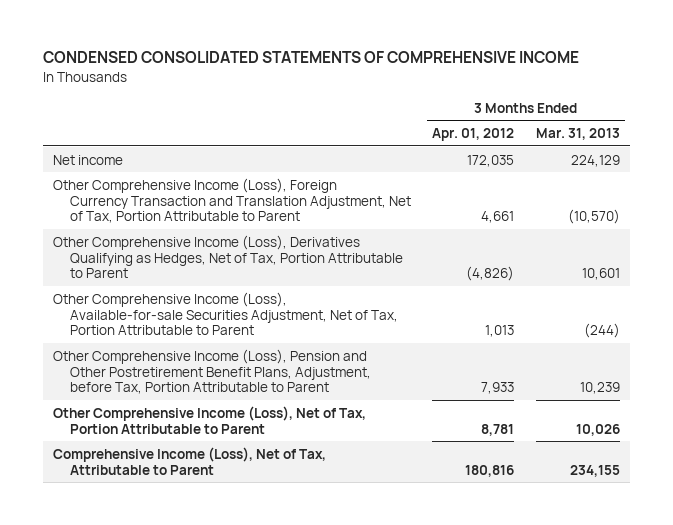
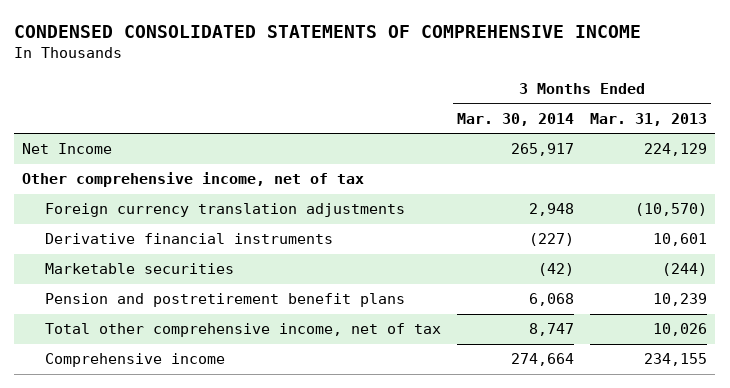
[432,128,515,142] Apr. 01, 2012 -> none
none -> [457,112,575,126] Mar. 30, 2014
[53,154,124,165] Net income -> [22,143,113,155] Net Income
none -> [22,172,365,188] Other comprehensive income, net of tax
[53,177,412,224] Other Comprehensive Income (Loss), Foreign Currency Transaction and Translation Adjustment, Net of Tax, Portion Attributable to Parent -> [45,203,406,218] Foreign currency translation adjustments
[53,234,404,279] Other Comprehensive Income (Loss), Derivatives Qualifying as Hedges, Net of Tax, Portion Attributable to Parent -> [45,233,334,245] Derivative financial instruments
[53,291,399,336] Other Comprehensive Income (Loss), Available-for-sale Securities Adjustment, Net of Tax, Portion Attributable to Parent -> [45,263,235,275] Marketable securities
[53,348,372,395] Other Comprehensive Income (Loss), Pension and Other Postretirement Benefit Plans, Adjustment, before Tax, Portion Attributable to Parent -> [45,293,406,308] Pension and postretirement benefit plans
[53,405,367,434] Other Comprehensive Income (Loss), Net of Tax, Portion Attributable to Parent -> [45,323,442,338] Total other comprehensive income, net of tax
[53,446,327,475] Comprehensive Income (Loss), Net of Tax, Attributable to Parent -> [45,353,226,368] Comprehensive income

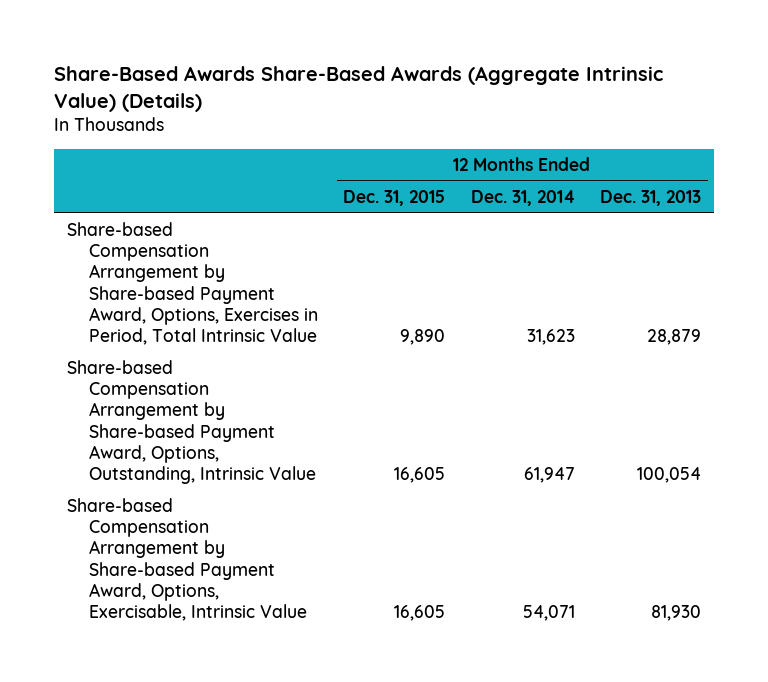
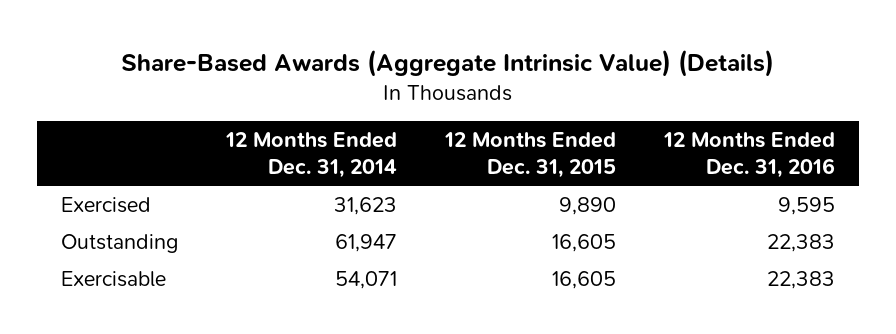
[53,65,663,112] Share-Based Awards Share-Based Awards (Aggregate Intrinsic Value) (Details) -> [120,48,774,77] Share-Based Awards (Aggregate Intrinsic Value) (Details)
[600,189,702,206] Dec. 31, 2013 -> none
none -> [662,131,835,178] 12 Months Ended Dec. 31, 2016
[66,222,318,345] Share-based Compensation Arrangement by Share-based Payment Award, Options, Exercises in Period, Total Intrinsic Value -> [61,196,152,213] Exercised
[66,360,316,484] Share-based Compensation Arrangement by Share-based Payment Award, Options, Outstanding, Intrinsic Value -> [61,233,179,253] Outstanding
[66,498,307,621] Share-based Compensation Arrangement by Share-based Payment Award, Options, Exercisable, Intrinsic Value -> [61,270,167,287] Exercisable

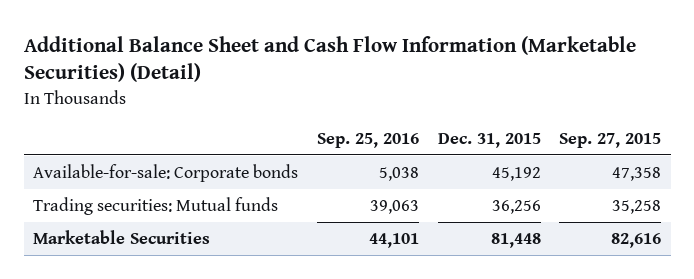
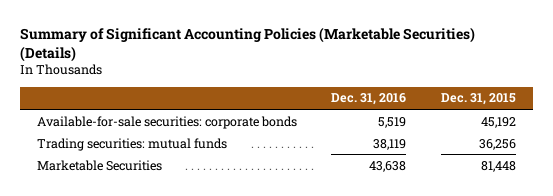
[23,35,636,83] Additional Balance Sheet and Cash Flow Information (Marketable Securities) (Detail) -> [19,26,475,62] Summary of Significant Accounting Policies (Marketable Securities) (Details)
[316,132,419,148] Sep. 25, 2016 -> none
[559,132,662,148] Sep. 27, 2015 -> none
none -> [331,93,407,106] Dec. 31, 2016
[33,164,299,183] Available-for-sale: Corporate bonds -> [37,115,298,129] Available-for-sale securities: corporate bonds
[33,197,279,216] Trading securities: Mutual funds -> [37,137,228,151] Trading securities: mutual funds

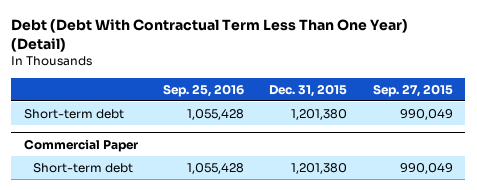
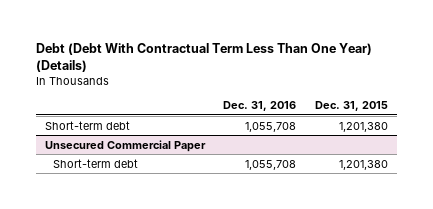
[11,19,409,53] Debt (Debt With Contractual Term Less Than One Year) (Detail) -> [35,42,372,72] Debt (Debt With Contractual Term Less Than One Year) (Details)
[163,83,245,97] Sep. 25, 2016 -> none
[372,83,453,97] Sep. 27, 2015 -> none
none -> [223,101,297,112] Dec. 31, 2016
[24,138,139,152] Commercial Paper -> [44,139,206,152] Unsecured Commercial Paper

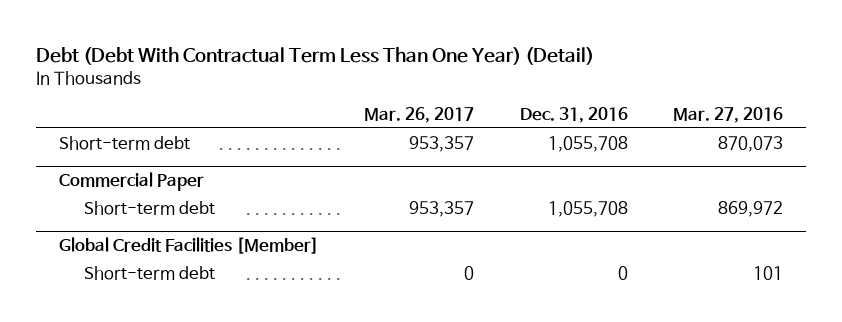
[35,42,372,72] Debt (Debt With Contractual Term Less Than One Year) (Details) -> [35,46,594,65] Debt (Debt With Contractual Term Less Than One Year) (Detail)
[314,101,388,112] Dec. 31, 2015 -> none
none -> [364,107,475,124] Mar. 26, 2017
none -> [673,107,784,124] Mar. 27, 2016
[44,139,206,152] Unsecured Commercial Paper -> [58,172,204,192] Commercial Paper
none -> [58,237,319,255] Global Credit Facilities [Member]
none -> [84,265,216,280] Short-term debt

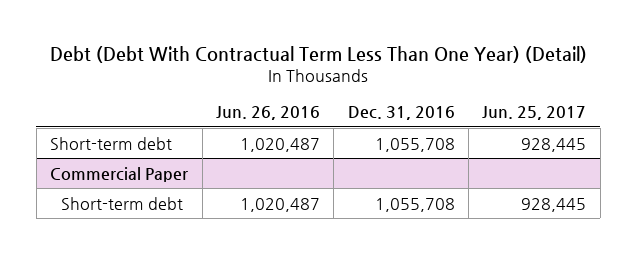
[364,107,475,124] Mar. 26, 2017 -> none
[673,107,784,124] Mar. 27, 2016 -> none
none -> [215,106,320,121] Jun. 26, 2016
none -> [482,106,587,121] Jun. 25, 2017
[58,237,319,255] Global Credit Facilities [Member] -> none
[84,265,216,280] Short-term debt -> none

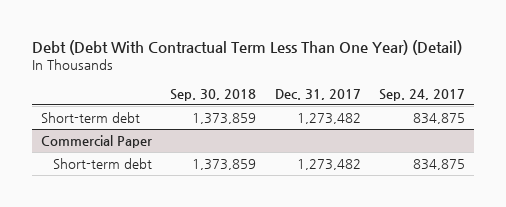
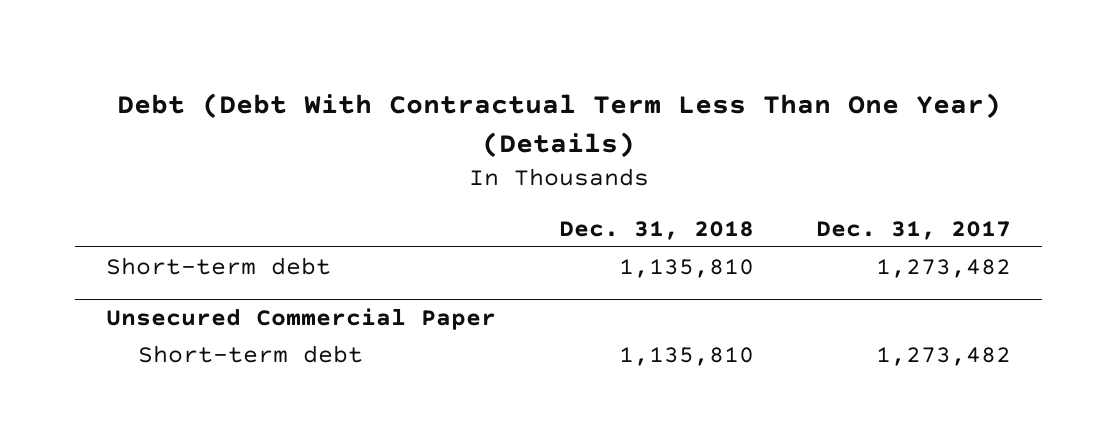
[31,39,462,55] Debt (Debt With Contractual Term Less Than One Year) (Detail) -> [116,93,1001,158] Debt (Debt With Contractual Term Less Than One Year) (Details)
[170,88,257,101] Sep. 30, 2018 -> none
[378,88,465,101] Sep. 24, 2017 -> none
none -> [558,220,754,240] Dec. 31, 2018
[40,134,152,148] Commercial Paper -> [106,308,497,331] Unsecured Commercial Paper

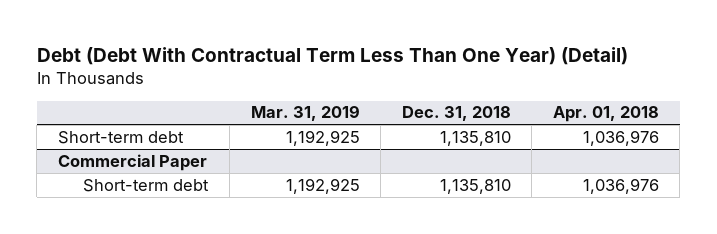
[116,93,1001,158] Debt (Debt With Contractual Term Less Than One Year) (Details) -> [36,47,628,66] Debt (Debt With Contractual Term Less Than One Year) (Detail)
[816,220,1012,240] Dec. 31, 2017 -> none
none -> [250,105,360,122] Mar. 31, 2019
none -> [552,106,659,123] Apr. 01, 2018
[106,308,497,331] Unsecured Commercial Paper -> [57,153,207,171] Commercial Paper

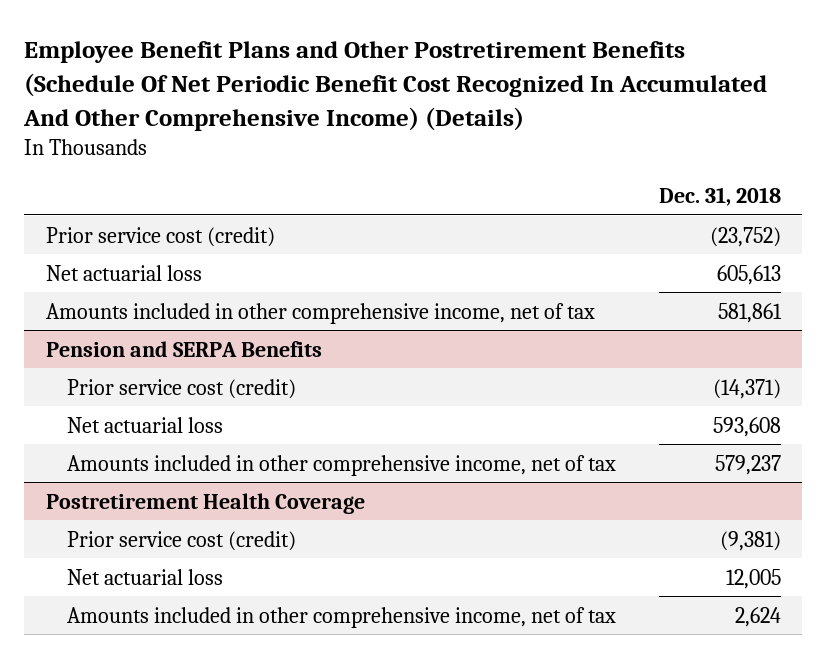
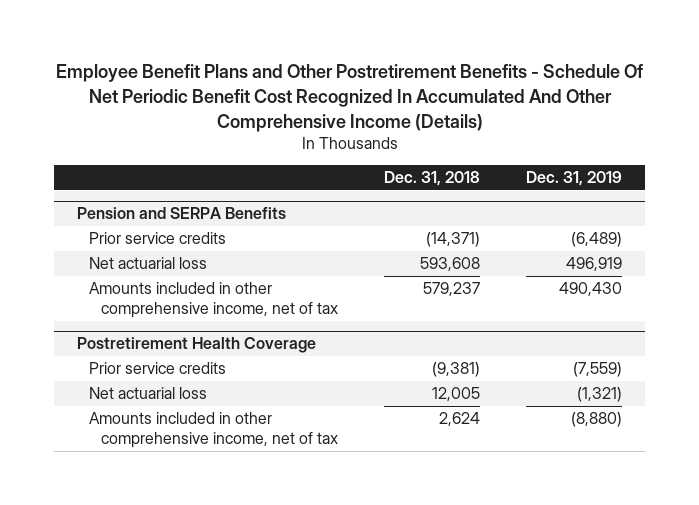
[23,41,768,131] Employee Benefit Plans and Other Postretirement Benefits (Schedule Of Net Periodic Benefit Cost Recognized In Accumulated And Other Comprehensive Income) (Details) -> [55,64,643,132] Employee Benefit Plans and Other Postretirement Benefits - Schedule Of Net Periodic Benefit Cost Recognized In Accumulated And Other Comprehensive Income (Details)
none -> [526,171,623,187] Dec. 31, 2019
[45,226,275,247] Prior service cost (credit) -> none
[45,264,202,281] Net actuarial loss -> none
[45,302,595,324] Amounts included in other comprehensive income, net of tax -> none
[67,378,297,399] Prior service cost (credit) -> [88,232,226,245] Prior service credits
[67,530,297,551] Prior service cost (credit) -> [88,362,226,375] Prior service credits

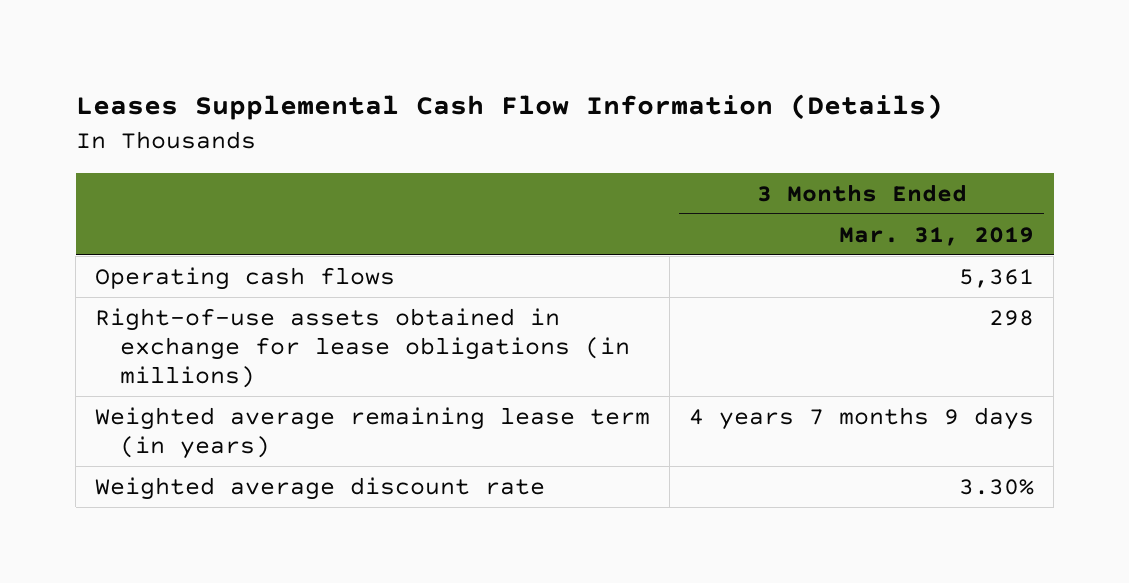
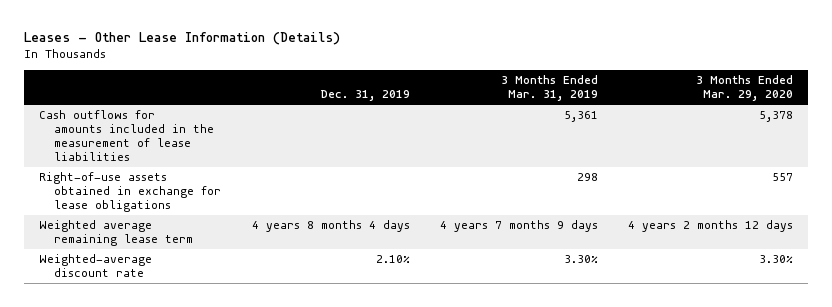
[75,94,943,121] Leases Supplemental Cash Flow Information (Details) -> [24,32,341,46] Leases - Other Lease Information (Details)
none -> [320,90,410,102] Dec. 31, 2019
none -> [696,75,794,102] 3 Months Ended Mar. 29, 2020
[95,266,396,290] Operating cash flows -> [39,110,215,161] Cash outflows for amounts included in the measurement of lease liabilities
[95,307,631,389] Right-of-use assets obtained in exchange for lease obligations (in millions) -> [39,172,222,213] Right-of-use assets obtained in exchange for lease obligations
[95,406,651,460] Weighted average remaining lease term (in years) -> [39,220,194,247] Weighted average remaining lease term
[95,476,546,500] Weighted average discount rate -> [39,254,153,278] Weighted-average discount rate

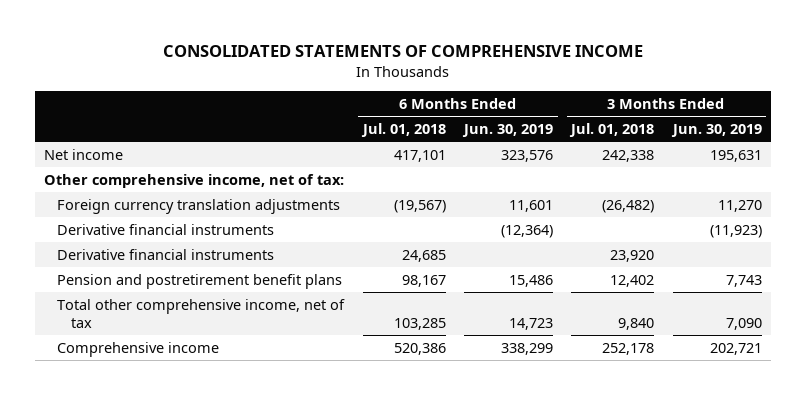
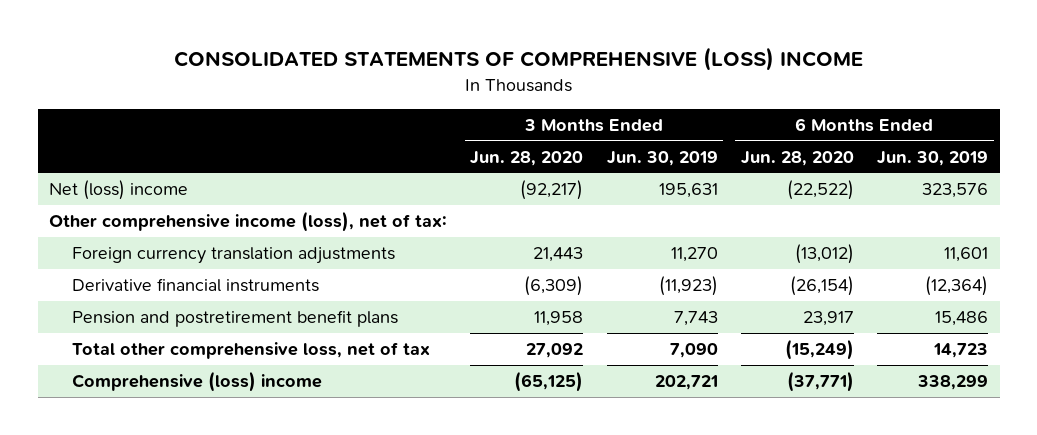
[162,45,643,58] CONSOLIDATED STATEMENTS OF COMPREHENSIVE INCOME -> [173,46,863,71] CONSOLIDATED STATEMENTS OF COMPREHENSIVE (LOSS) INCOME
[360,122,446,137] Jul. 01, 2018 -> none
[569,122,655,137] Jul. 01, 2018 -> none
none -> [470,150,584,166] Jun. 28, 2020
none -> [740,150,854,166] Jun. 28, 2020
[43,148,123,160] Net income -> [49,180,189,201] Net (loss) income
[43,173,344,188] Other comprehensive income, net of tax: -> [49,211,448,233] Other comprehensive income (loss), net of tax:
[57,248,275,260] Derivative financial instruments -> none
[57,298,346,329] Total other comprehensive income, net of tax -> [71,342,430,360] Total other comprehensive loss, net of tax
[57,341,220,357] Comprehensive income -> [71,371,322,393] Comprehensive (loss) income

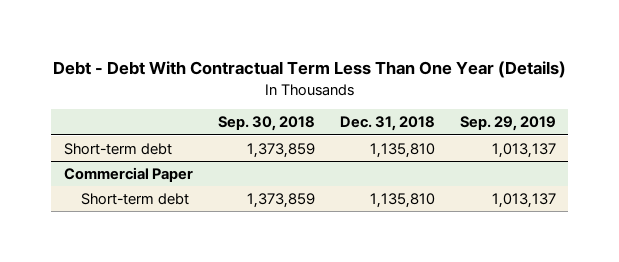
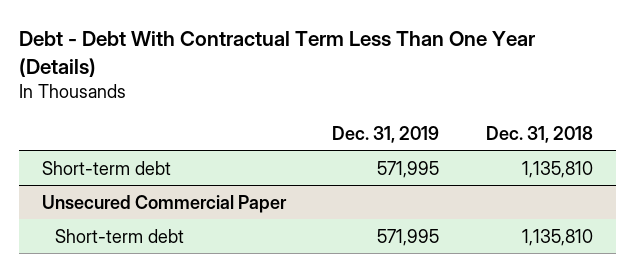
[217,116,315,132] Sep. 30, 2018 -> none
[459,116,556,132] Sep. 29, 2019 -> none
none -> [332,125,440,143] Dec. 31, 2019
[63,166,193,182] Commercial Paper -> [41,194,287,213] Unsecured Commercial Paper

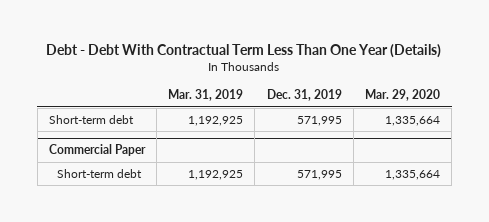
[486,125,594,143] Dec. 31, 2018 -> none
none -> [168,89,244,102] Mar. 31, 2019
none -> [364,89,440,102] Mar. 29, 2020
[41,194,287,213] Unsecured Commercial Paper -> [48,144,146,157] Commercial Paper

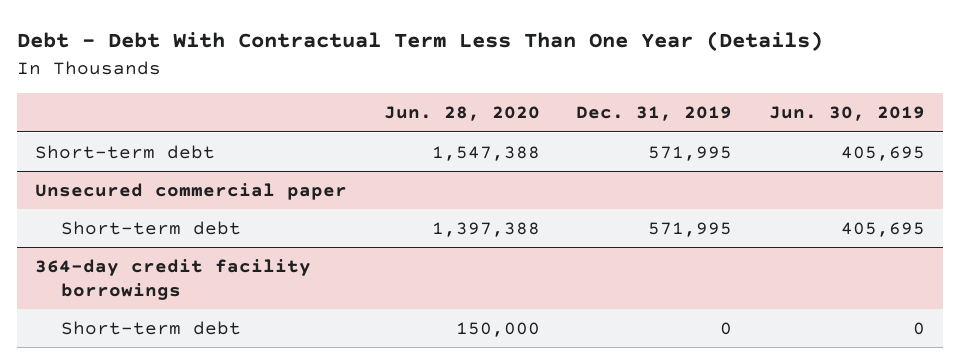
[168,89,244,102] Mar. 31, 2019 -> none
[364,89,440,102] Mar. 29, 2020 -> none
none -> [383,106,540,122] Jun. 28, 2020
none -> [768,106,925,122] Jun. 30, 2019
[48,144,146,157] Commercial Paper -> [35,182,348,200] Unsecured commercial paper
none -> [35,258,312,300] 364-day credit facility borrowings
none -> [60,320,241,335] Short-term debt

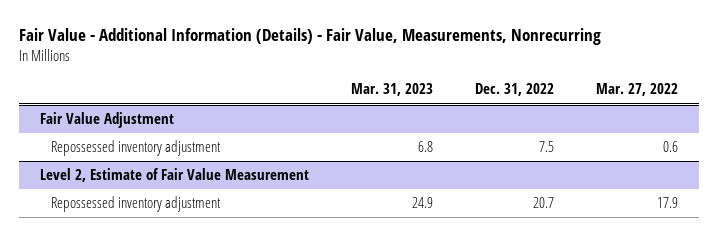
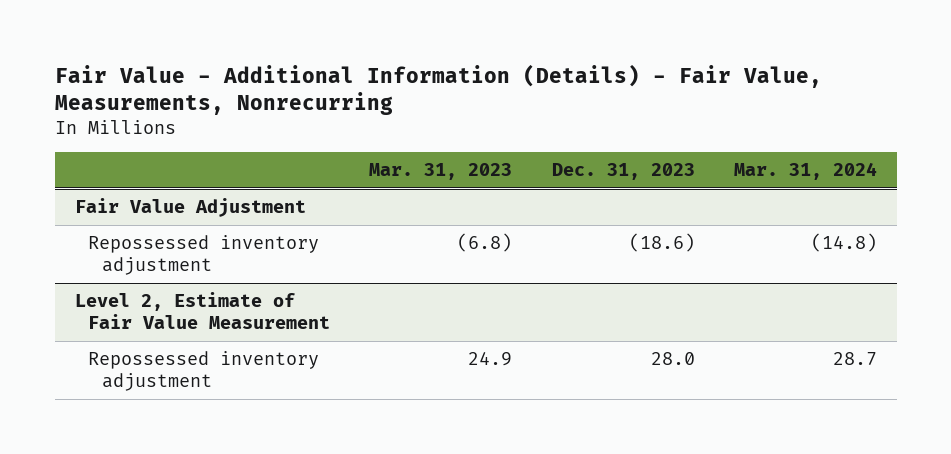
[474,83,554,97] Dec. 31, 2022 -> none
[595,83,678,97] Mar. 27, 2022 -> none
none -> [551,163,695,181] Dec. 31, 2023
none -> [733,162,877,181] Mar. 31, 2024
[417,141,433,153] 6.8 -> [457,233,513,253] (6.8)

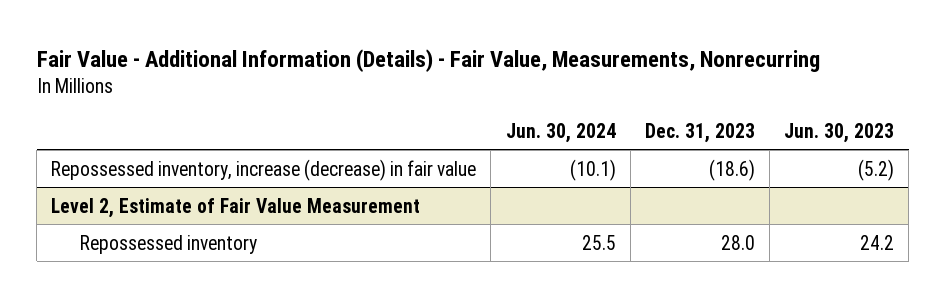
[369,163,513,181] Mar. 31, 2023 -> none
[733,162,877,181] Mar. 31, 2024 -> none
none -> [505,122,616,143] Jun. 30, 2024
none -> [784,122,895,143] Jun. 30, 2023
[74,198,306,218] Fair Value Adjustment -> none
[88,235,320,276] Repossessed inventory adjustment -> [51,158,477,181] Repossessed inventory, increase (decrease) in fair value
[88,351,320,392] Repossessed inventory adjustment -> [79,234,257,254] Repossessed inventory

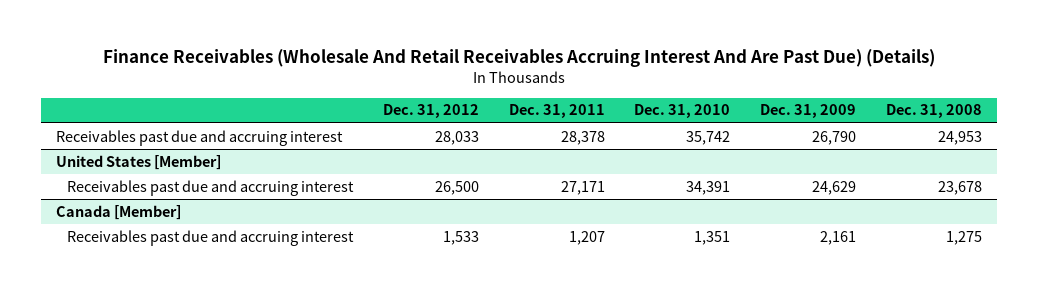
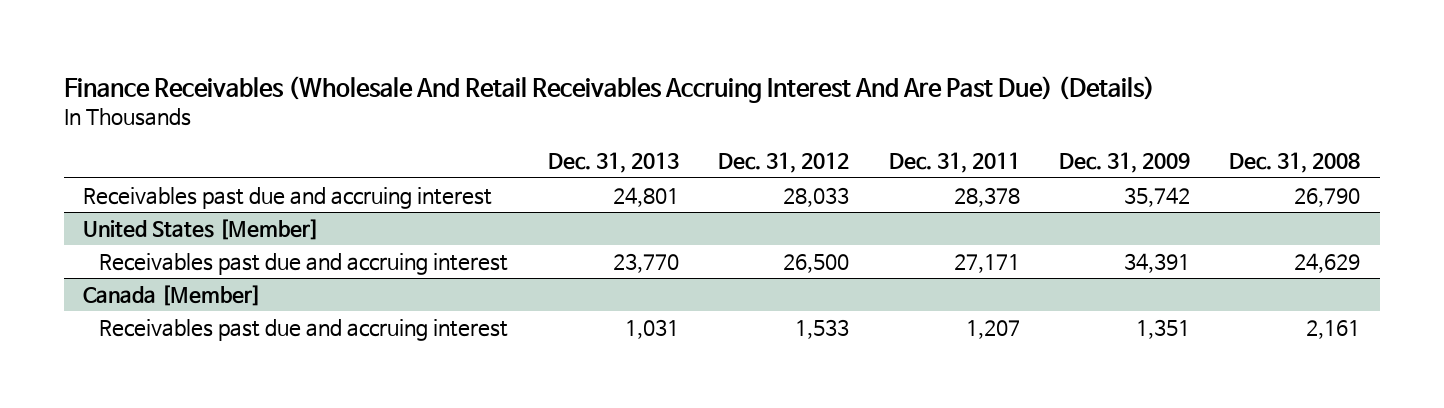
[634,104,731,119] Dec. 31, 2010 -> none
none -> [547,152,679,174] Dec. 31, 2013
[812,130,857,145] 26,790 -> [1123,187,1190,208] 35,742
[938,130,983,145] 24,953 -> [1294,188,1361,208] 26,790
[812,180,857,195] 24,629 -> [1123,253,1190,274] 34,391
[938,180,983,195] 23,678 -> [1294,253,1361,274] 24,629
[820,230,857,245] 2,161 -> [1135,319,1190,340] 1,351
[946,230,983,245] 1,275 -> [1306,320,1361,340] 2,161

